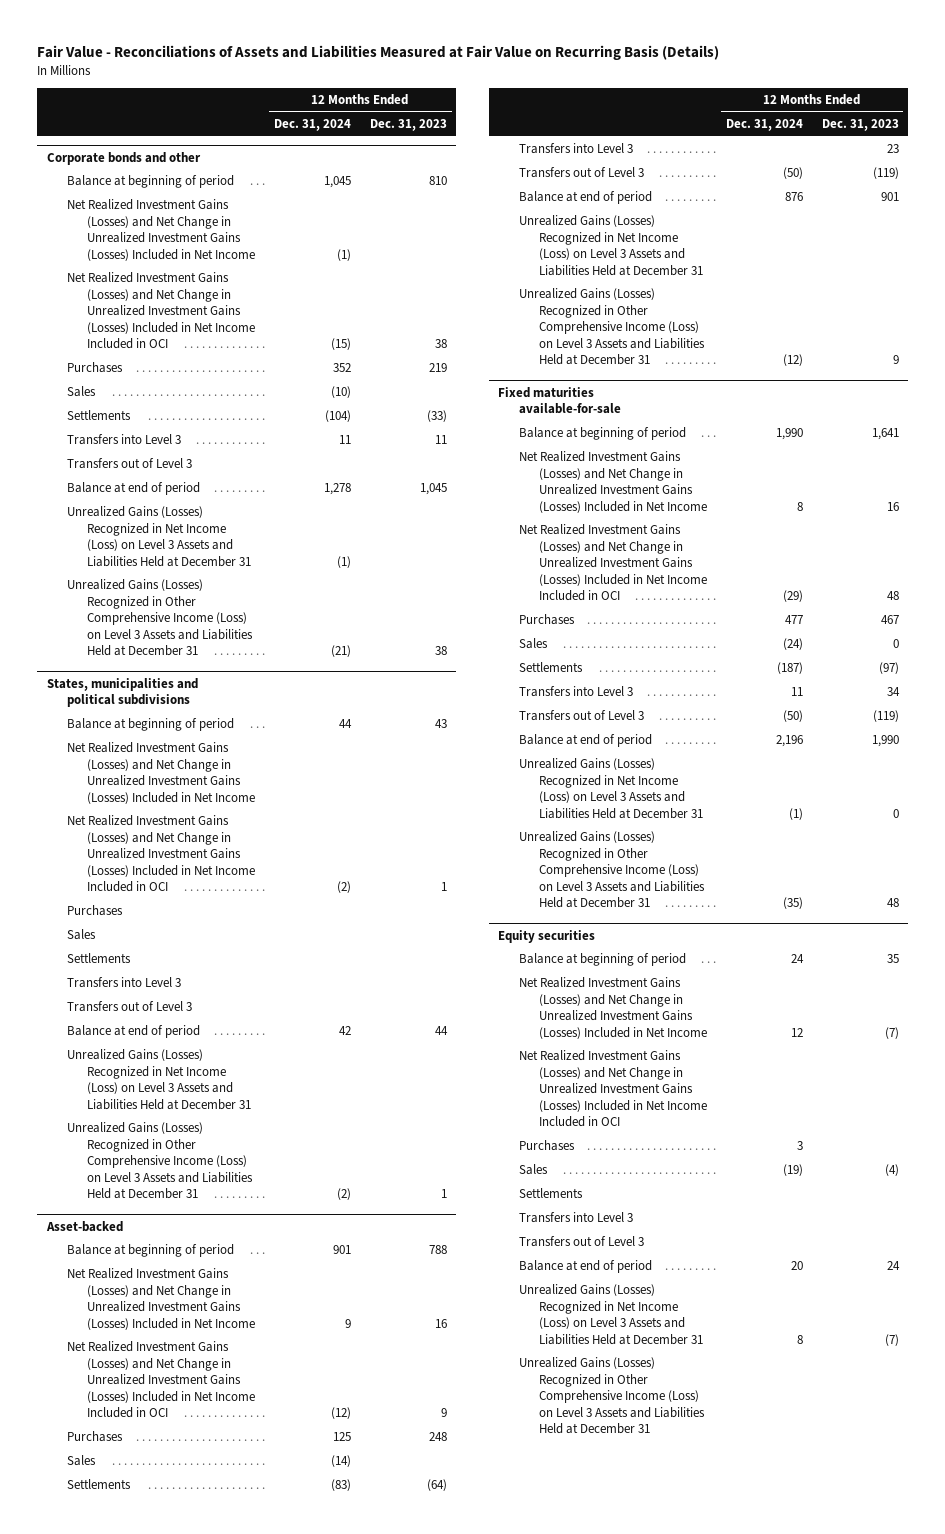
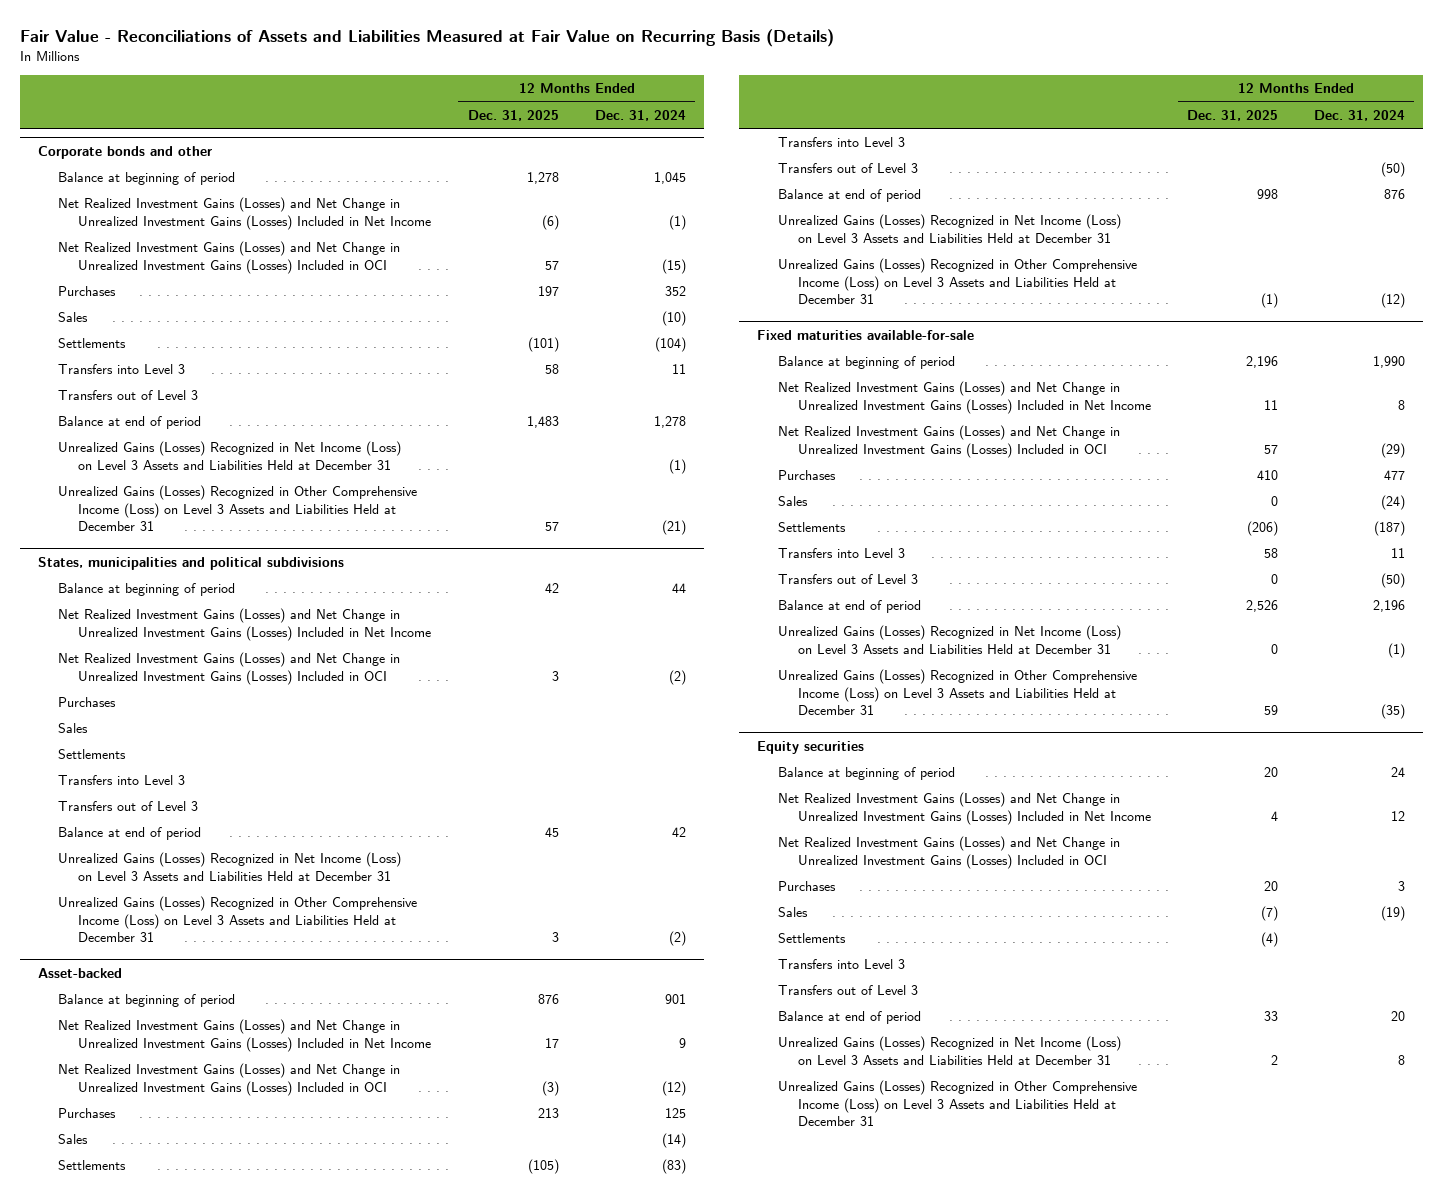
[369,119,447,132] Dec. 31, 2023 -> none
none -> [467,109,559,121] Dec. 31, 2025
[66,272,256,350] Net Realized Investment Gains (Losses) and Net Change in Unrealized Investment Gains (Losses) Included in Net Income Included in OCI -> [58,241,401,274] Net Realized Investment Gains (Losses) and Net Change in Unrealized Investment Gains (Losses) Included in OCI
[66,815,256,893] Net Realized Investment Gains (Losses) and Net Change in Unrealized Investment Gains (Losses) Included in Net Income Included in OCI -> [58,652,401,685] Net Realized Investment Gains (Losses) and Net Change in Unrealized Investment Gains (Losses) Included in OCI
[66,1341,256,1419] Net Realized Investment Gains (Losses) and Net Change in Unrealized Investment Gains (Losses) Included in Net Income Included in OCI -> [58,1063,401,1096] Net Realized Investment Gains (Losses) and Net Change in Unrealized Investment Gains (Losses) Included in OCI
[518,524,707,602] Net Realized Investment Gains (Losses) and Net Change in Unrealized Investment Gains (Losses) Included in Net Income Included in OCI -> [777,425,1120,458] Net Realized Investment Gains (Losses) and Net Change in Unrealized Investment Gains (Losses) Included in OCI
[518,1050,707,1128] Net Realized Investment Gains (Losses) and Net Change in Unrealized Investment Gains (Losses) Included in Net Income Included in OCI -> [777,836,1120,869] Net Realized Investment Gains (Losses) and Net Change in Unrealized Investment Gains (Losses) Included in OCI

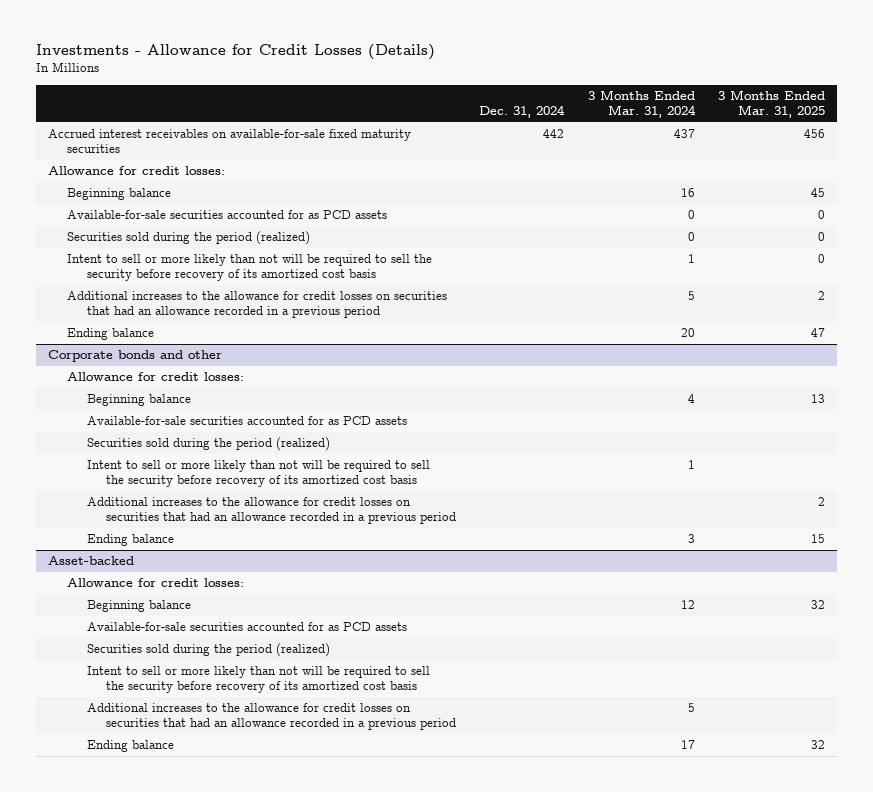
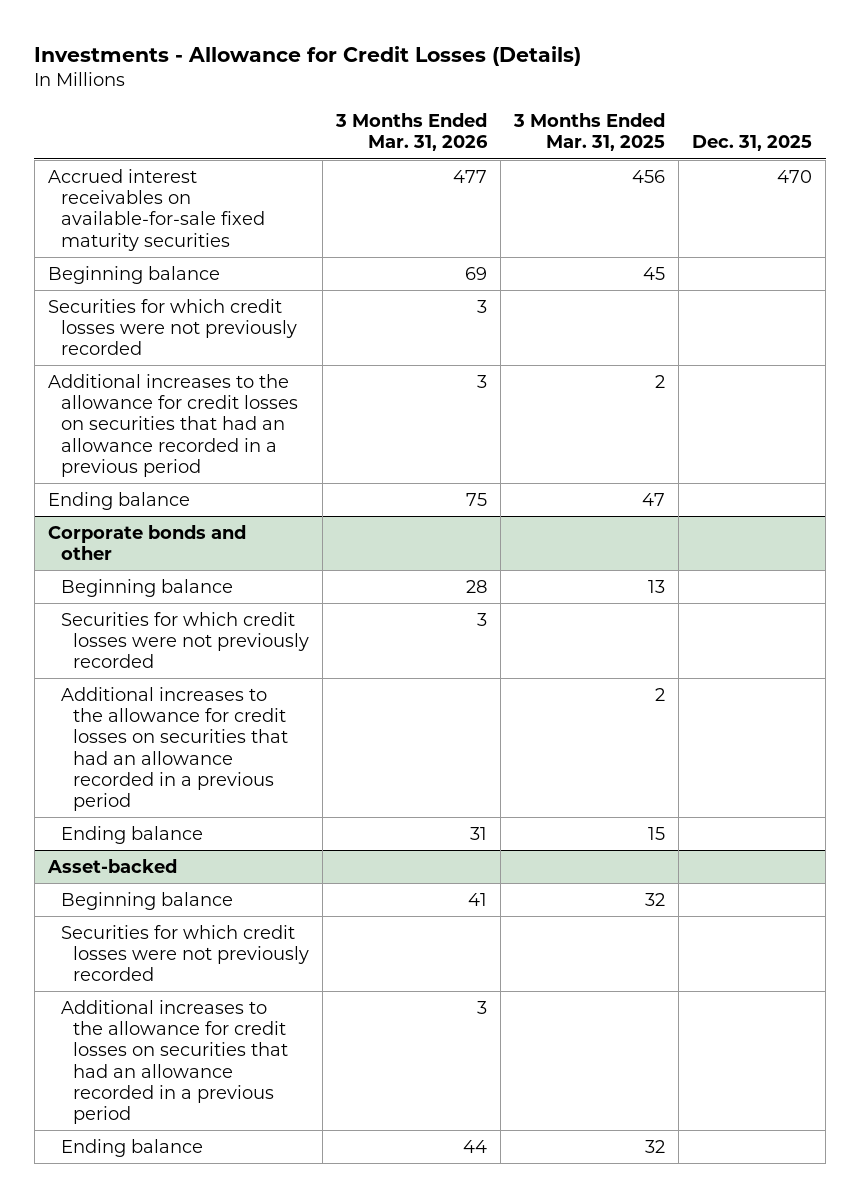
[479,104,566,118] Dec. 31, 2024 -> none
[587,90,696,118] 3 Months Ended Mar. 31, 2024 -> none
none -> [335,113,489,152] 3 Months Ended Mar. 31, 2026
none -> [692,135,813,152] Dec. 31, 2025
[47,166,225,176] Allowance for credit losses: -> none
[67,210,388,220] Available-for-sale securities accounted for as PCD assets -> none
[67,231,311,246] Securities sold during the period (realized) -> none
[67,254,433,282] Intent to sell or more likely than not will be required to sell the security before recovery of its amortized cost basis -> none
none -> [47,298,297,356] Securities for which credit losses were not previously recorded
[67,372,245,382] Allowance for credit losses: -> none
[86,416,407,426] Available-for-sale securities accounted for as PCD assets -> none
[86,437,330,452] Securities sold during the period (realized) -> none
[86,460,430,488] Intent to sell or more likely than not will be required to sell the security before recovery of its amortized cost basis -> none
none -> [60,611,310,669] Securities for which credit losses were not previously recorded
[67,578,245,588] Allowance for credit losses: -> none
[86,622,407,632] Available-for-sale securities accounted for as PCD assets -> none
[86,643,330,658] Securities sold during the period (realized) -> none
[86,666,430,694] Intent to sell or more likely than not will be required to sell the security before recovery of its amortized cost basis -> none
none -> [60,924,310,982] Securities for which credit losses were not previously recorded

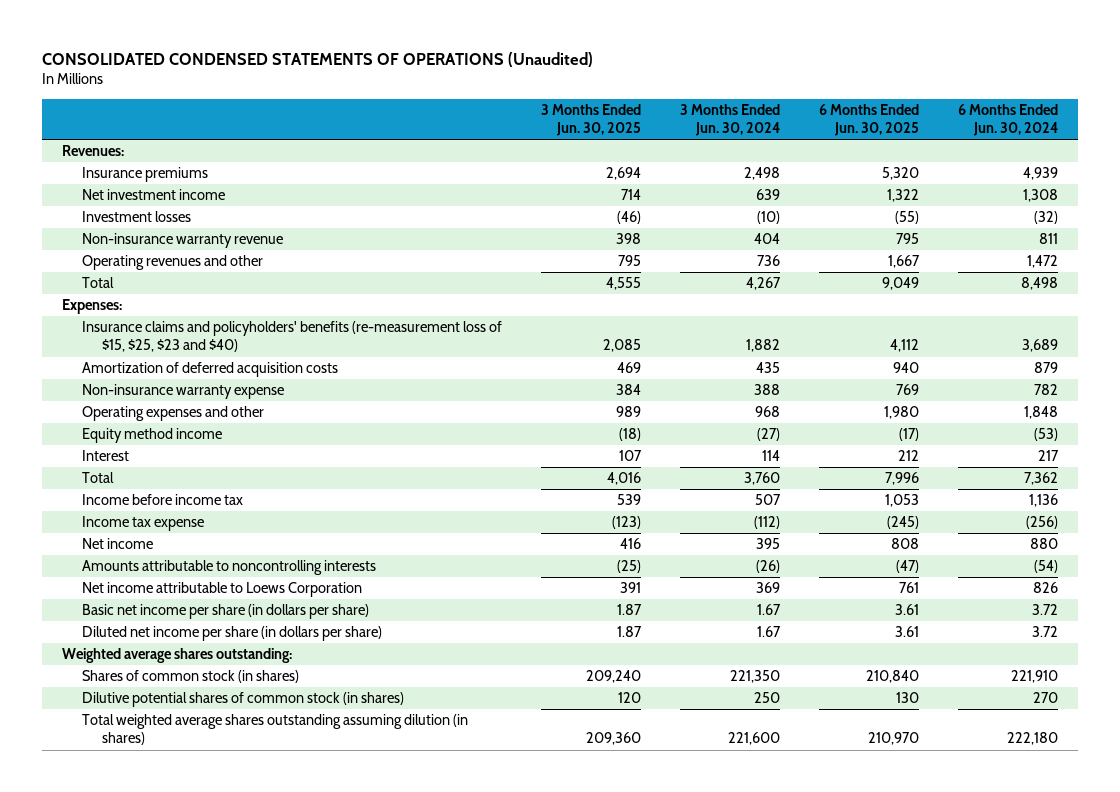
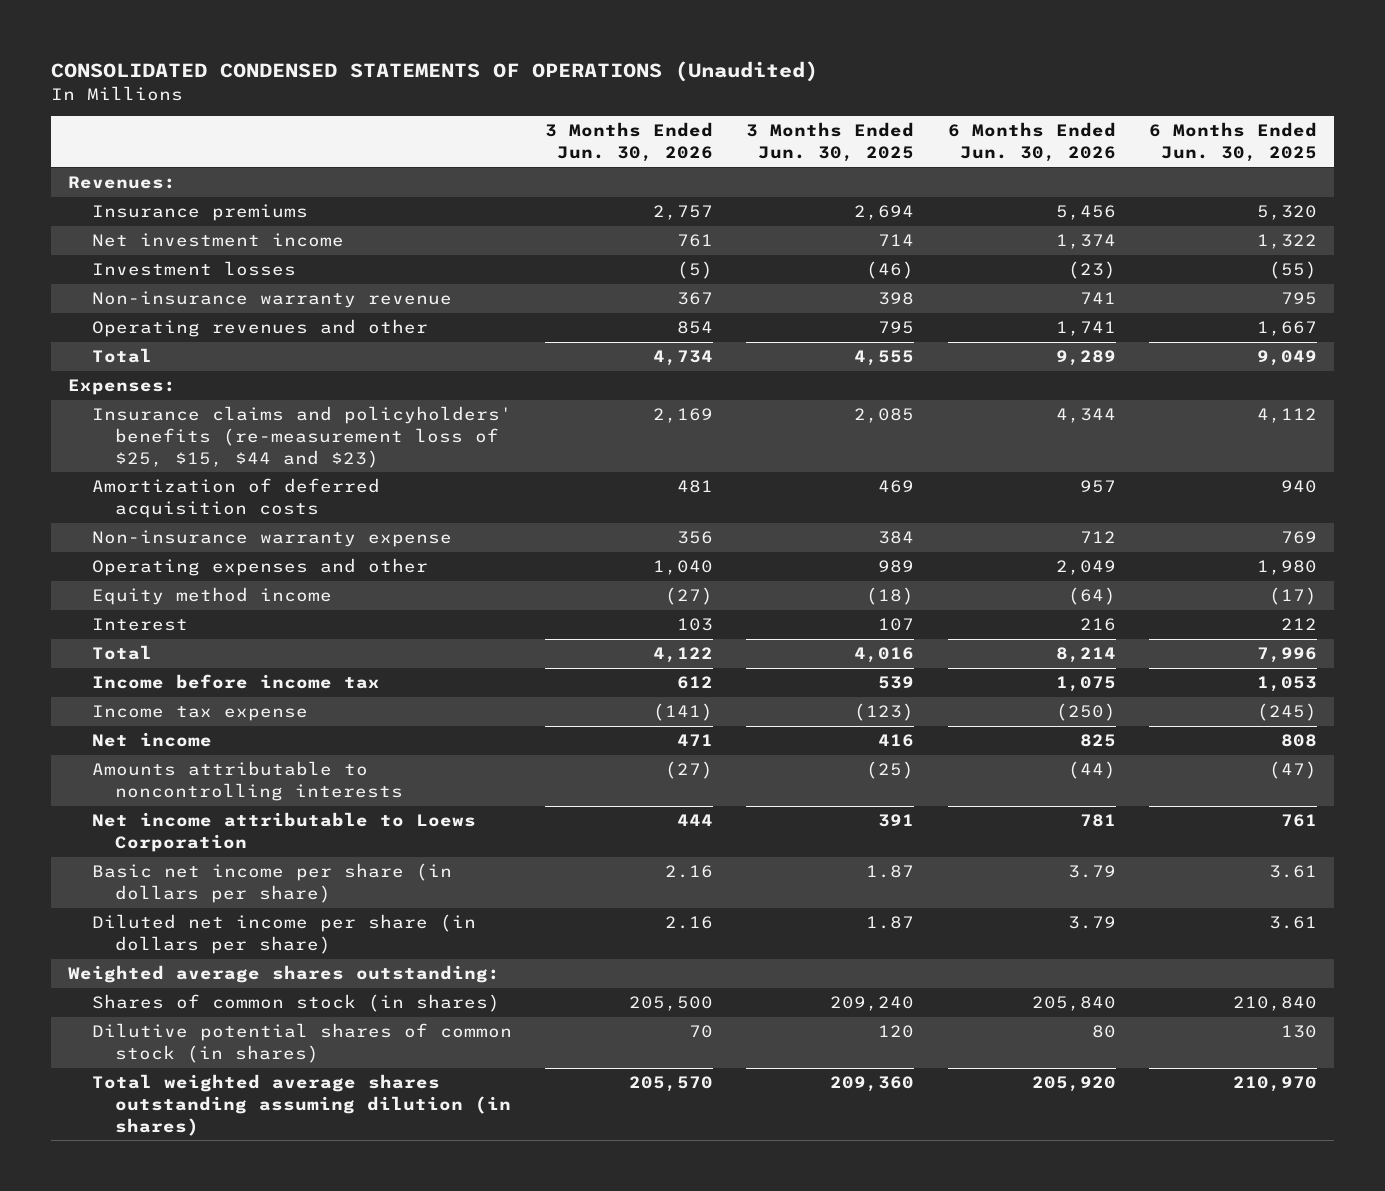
[680,104,781,137] 3 Months Ended Jun. 30, 2024 -> none
[958,104,1059,137] 6 Months Ended Jun. 30, 2024 -> none
none -> [545,122,714,163] 3 Months Ended Jun. 30, 2026
none -> [947,122,1116,163] 6 Months Ended Jun. 30, 2026
[81,321,502,353] Insurance claims and policyholders' benefits (re-measurement loss of $15, $25, $23 and $40) -> [91,406,512,468] Insurance claims and policyholders' benefits (re-measurement loss of $25, $15, $44 and $23)

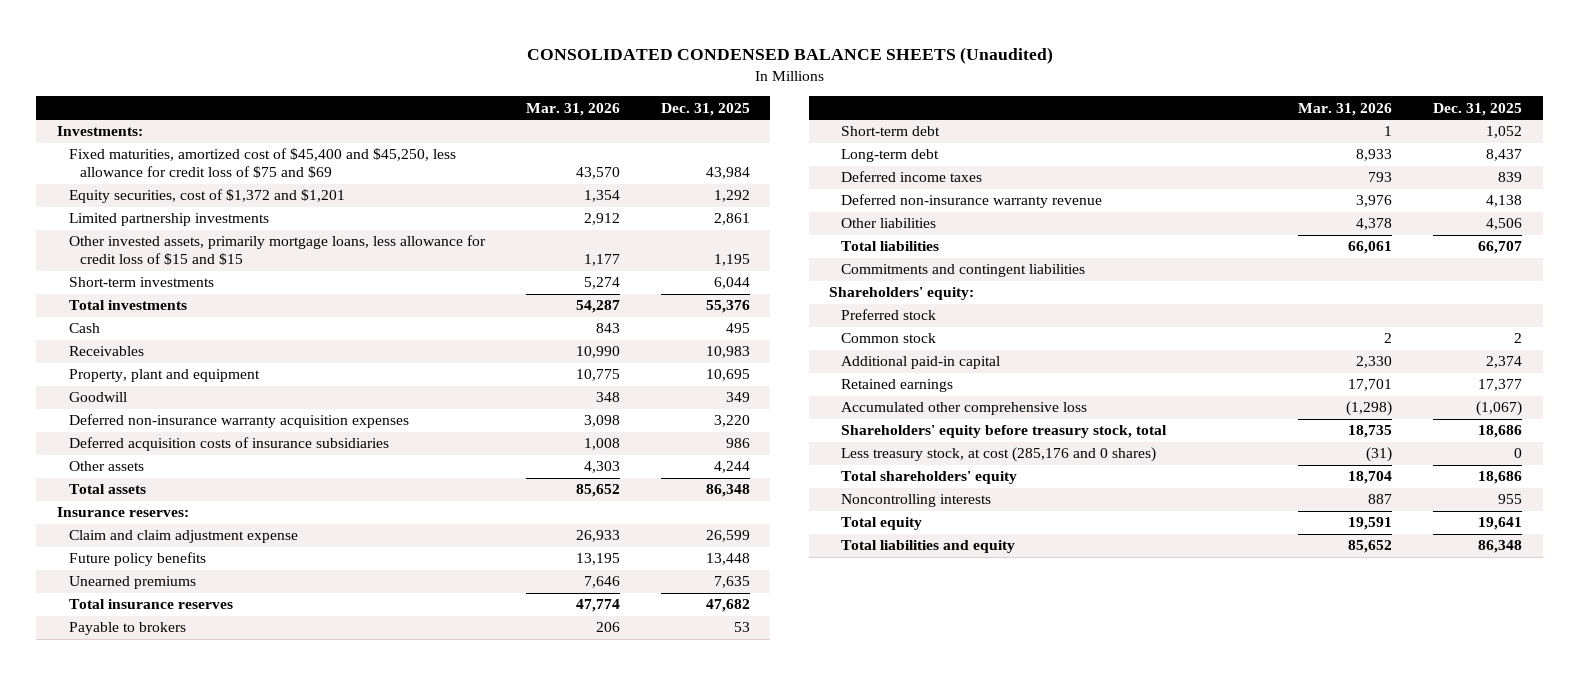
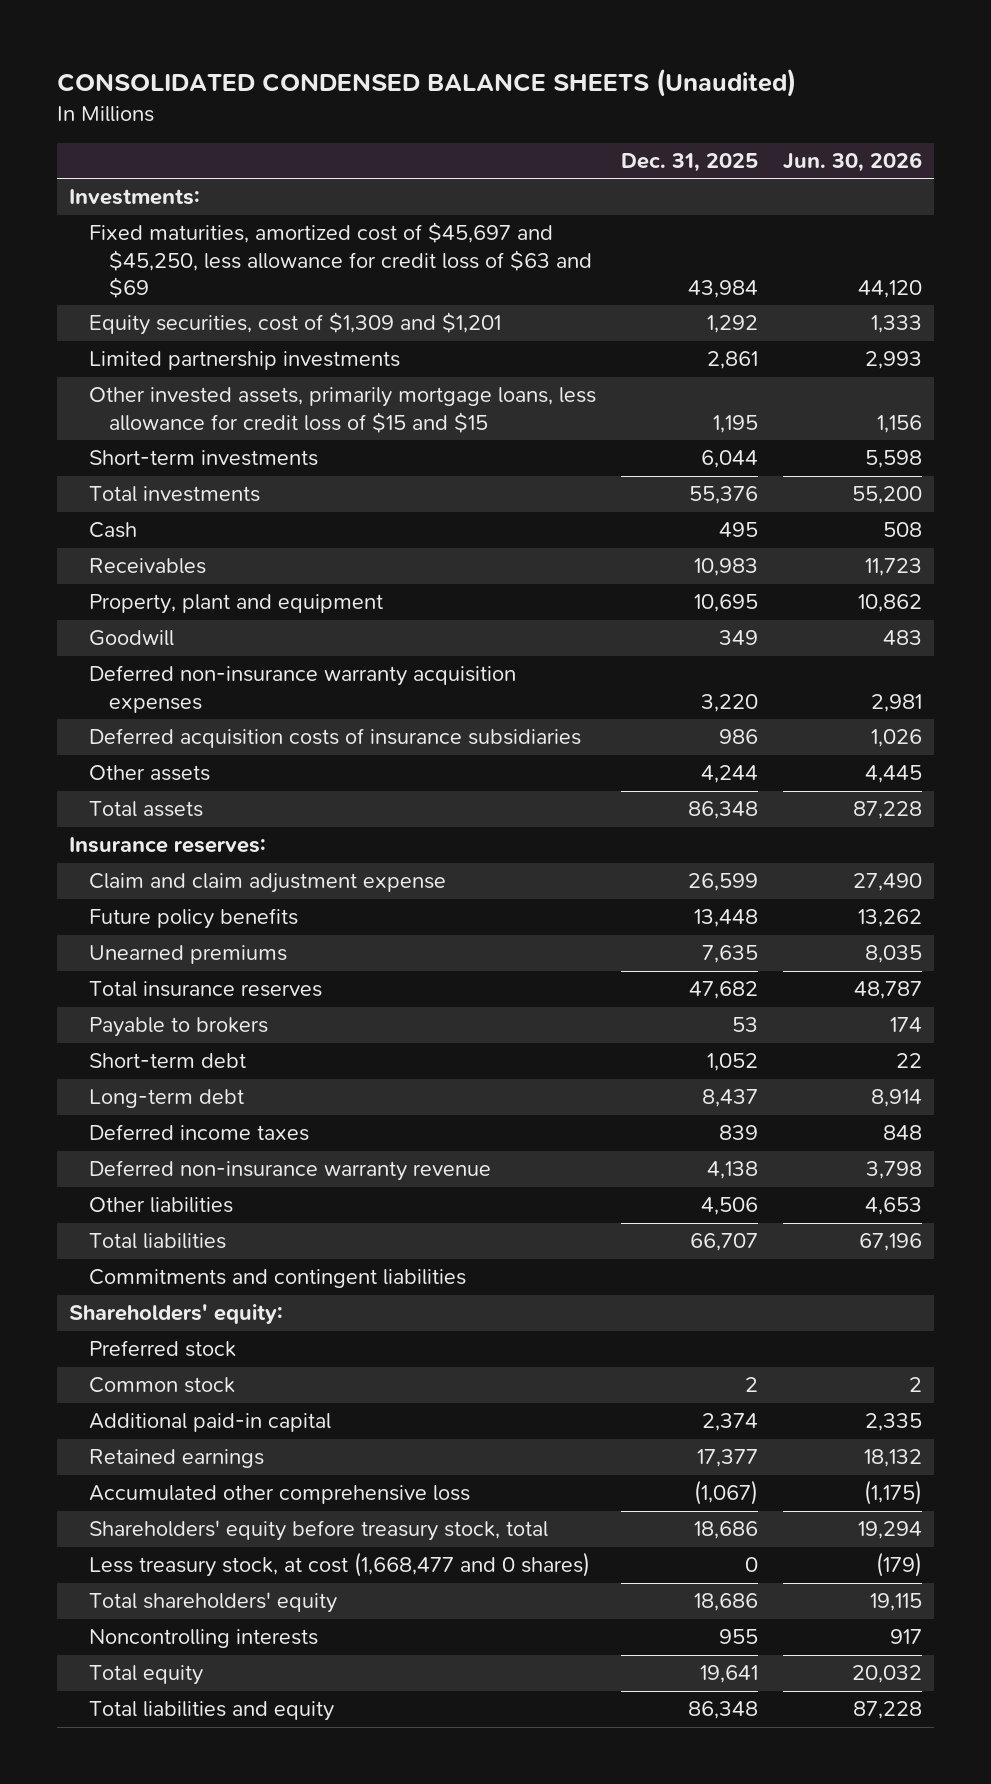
[525,102,620,116] Mar. 31, 2026 -> none
none -> [782,151,922,172] Jun. 30, 2026
[68,148,456,179] Fixed maturities, amortized cost of $45,400 and $45,250, less allowance for credit loss of $75 and $69 -> [89,222,592,298] Fixed maturities, amortized cost of $45,697 and $45,250, less allowance for credit loss of $63 and $69
[68,189,345,204] Equity securities, cost of $1,372 and $1,201 -> [89,312,502,336] Equity securities, cost of $1,309 and $1,201
[840,447,1156,463] Less treasury stock, at cost (285,176 and 0 shares) -> [89,1552,591,1578] Less treasury stock, at cost (1,668,477 and 0 shares)

